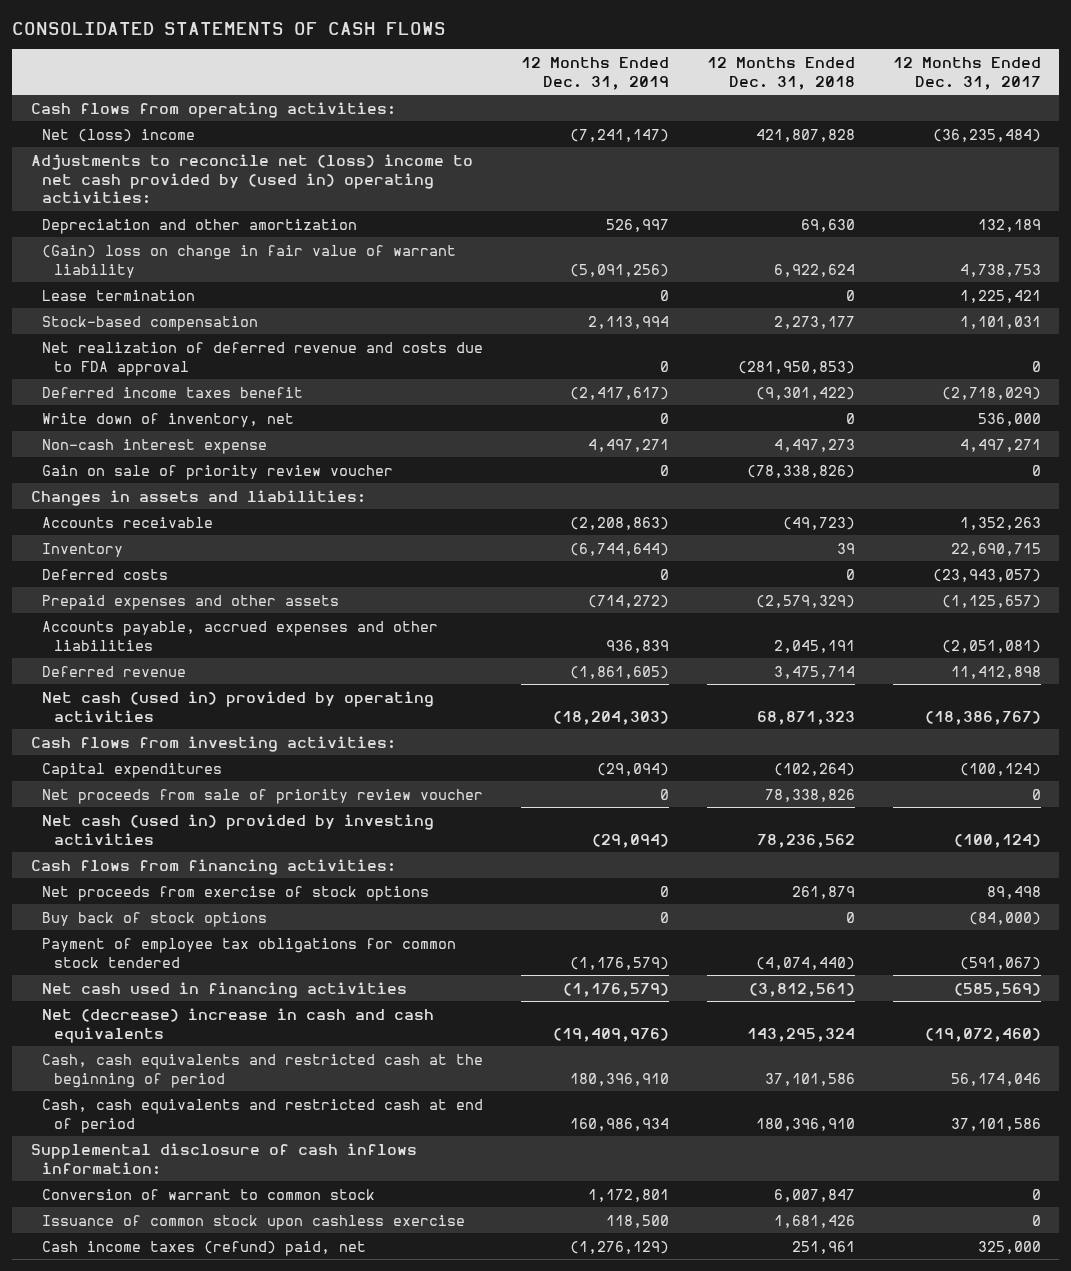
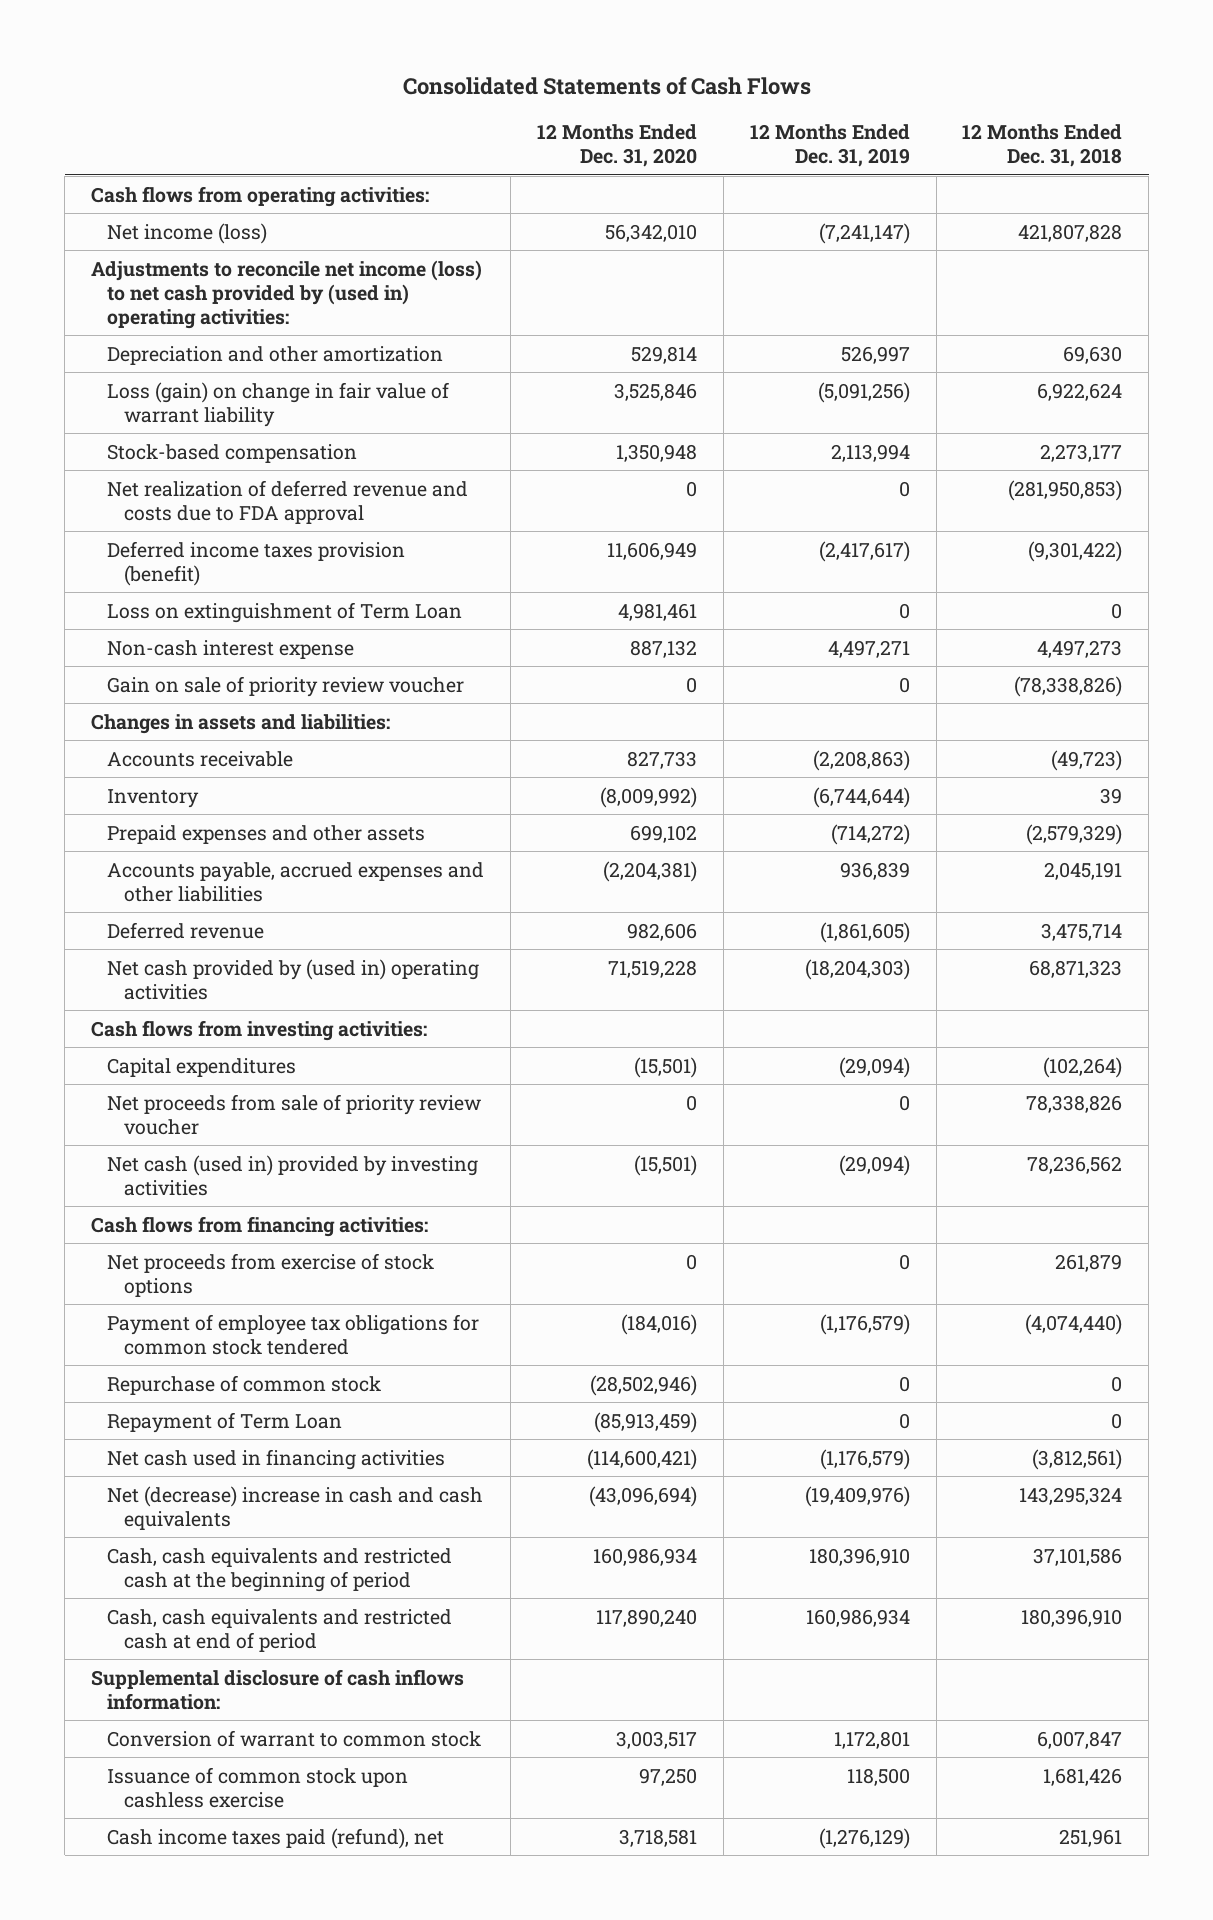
[11,21,446,35] CONSOLIDATED STATEMENTS OF CASH FLOWS -> [402,77,811,96] Consolidated Statements of Cash Flows
[892,56,1041,90] 12 Months Ended Dec. 31, 2017 -> none
none -> [537,124,698,168] 12 Months Ended Dec. 31, 2020
[42,128,196,142] Net (loss) income -> [107,222,268,244] Net income (loss)
[30,153,473,205] Adjustments to reconcile net (loss) income to net cash provided by (used in) operating activities: -> [90,259,482,329] Adjustments to reconcile net income (loss) to net cash provided by (used in) operating activities:
[42,289,196,301] Lease termination -> none
[42,244,457,278] (Gain) loss on change in fair value of warrant liability -> [107,381,450,427] Loss (gain) on change in fair value of warrant liability
[42,412,295,427] Write down of inventory, net -> none
[42,386,304,398] Deferred income taxes benefit -> [107,540,406,586] Deferred income taxes provision (benefit)
none -> [107,601,463,623] Loss on extinguishment of Term Loan
[42,568,169,580] Deferred costs -> none
[42,690,435,722] Net cash (used in) provided by operating activities -> [107,958,480,1000] Net cash provided by (used in) operating activities
[42,911,268,927] Buy back of stock options -> none
none -> [107,1374,382,1395] Repurchase of common stock
none -> [107,1411,343,1433] Repayment of Term Loan
[42,1240,367,1256] Cash income taxes (refund) paid, net -> [107,1827,445,1849] Cash income taxes paid (refund), net

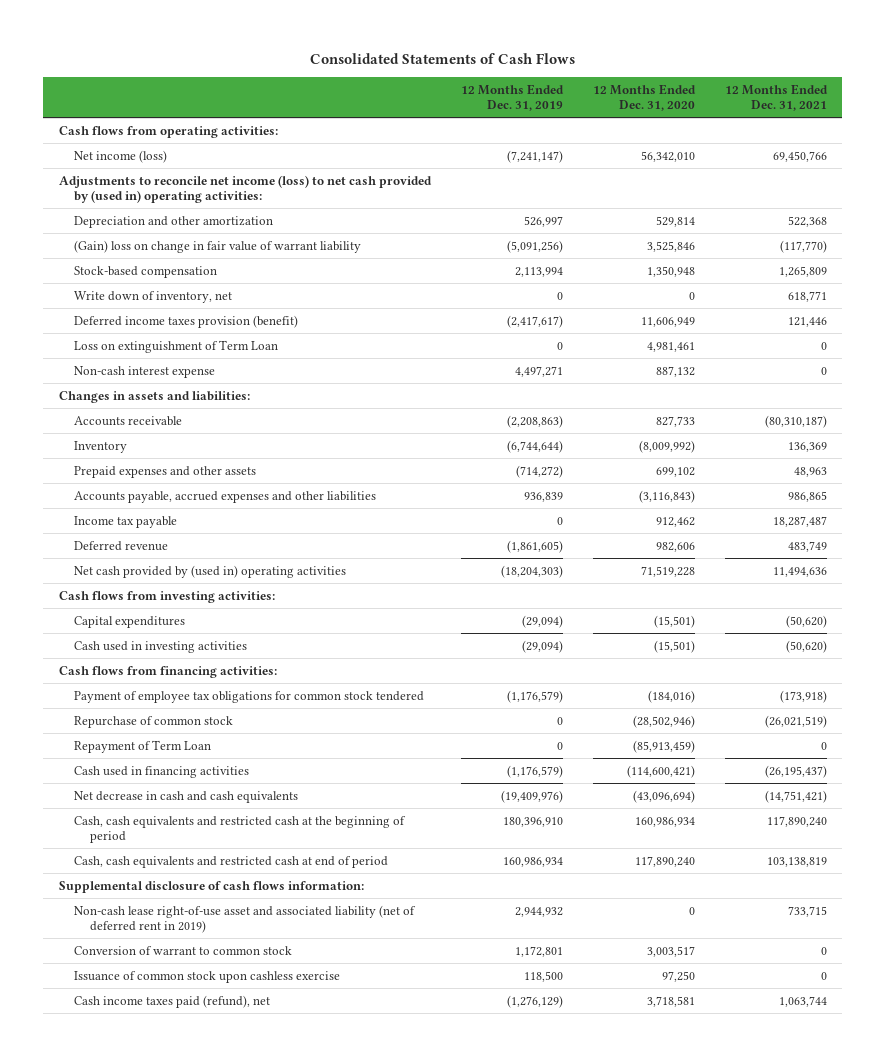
[962,124,1123,168] 12 Months Ended Dec. 31, 2018 -> none
none -> [725,83,829,111] 12 Months Ended Dec. 31, 2021
[107,381,450,427] Loss (gain) on change in fair value of warrant liability -> [74,239,362,253] (Gain) loss on change in fair value of warrant liability
[107,479,469,524] Net realization of deferred revenue and costs due to FDA approval -> none
none -> [74,290,233,303] Write down of inventory, net
[107,675,465,697] Gain on sale of priority review voucher -> none
[603,860,698,882] (2,204,381) -> [639,489,696,503] (3,116,843)
none -> [74,515,178,528] Income tax payable
[107,1093,482,1135] Net proceeds from sale of priority review voucher -> none
[107,1154,479,1196] Net cash (used in) provided by investing activities -> [74,640,248,653] Cash used in investing activities
[107,1252,435,1297] Net proceeds from exercise of stock options -> none
[107,1448,446,1470] Net cash used in financing activities -> [74,765,250,778] Cash used in financing activities
[107,1485,484,1530] Net (decrease) increase in cash and cash equivalents -> [74,790,299,803] Net decrease in cash and cash equivalents
[90,1668,464,1710] Supplemental disclosure of cash inflows information: -> [58,880,364,893] Supplemental disclosure of cash flows information:
none -> [74,904,417,933] Non-cash lease right-of-use asset and associated liability (net of deferred rent in 2019)

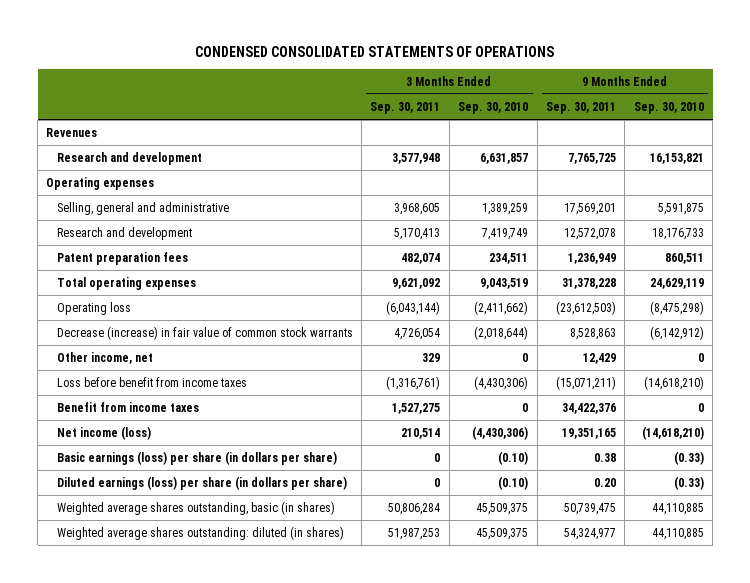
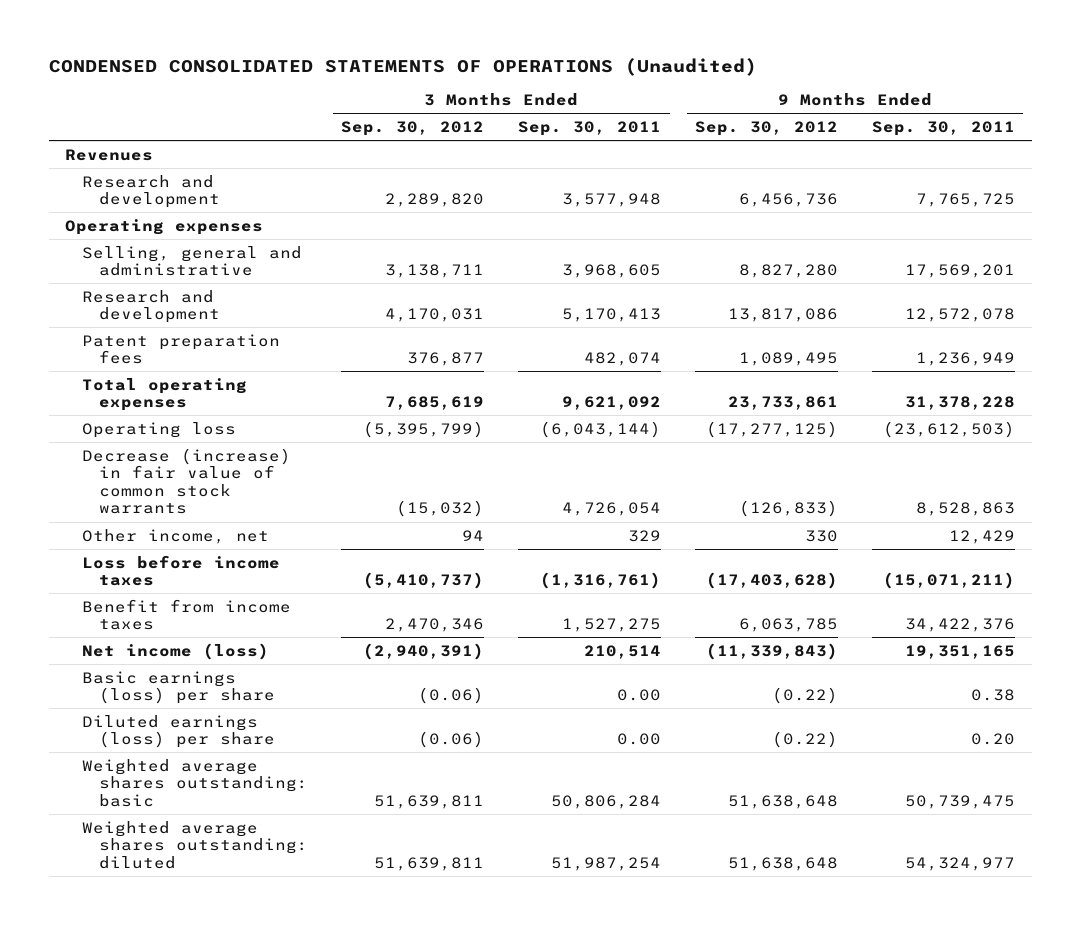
[195,45,555,57] CONDENSED CONSOLIDATED STATEMENTS OF OPERATIONS -> [48,57,757,76] CONDENSED CONSOLIDATED STATEMENTS OF OPERATIONS (Unaudited)
[458,101,529,114] Sep. 30, 2010 -> none
[633,101,704,114] Sep. 30, 2010 -> none
none -> [341,120,485,136] Sep. 30, 2012
none -> [695,120,839,136] Sep. 30, 2012
[56,376,247,387] Loss before benefit from income taxes -> [82,554,281,587] Loss before income taxes
[56,450,337,465] Basic earnings (loss) per share (in dollars per share) -> [82,670,275,705] Basic earnings (loss) per share
[434,452,441,462] 0 -> [617,689,662,702] 0.00
[56,475,347,490] Diluted earnings (loss) per share (in dollars per share) -> [82,714,275,749] Diluted earnings (loss) per share
[434,477,441,487] 0 -> [617,733,662,746] 0.00
[56,500,335,515] Weighted average shares outstanding, basic (in shares) -> [82,758,308,807] Weighted average shares outstanding: basic
[56,525,344,540] Weighted average shares outstanding: diluted (in shares) -> [82,820,308,869] Weighted average shares outstanding: diluted
[388,527,441,540] 51,987,253 -> [551,856,662,871] 51,987,254

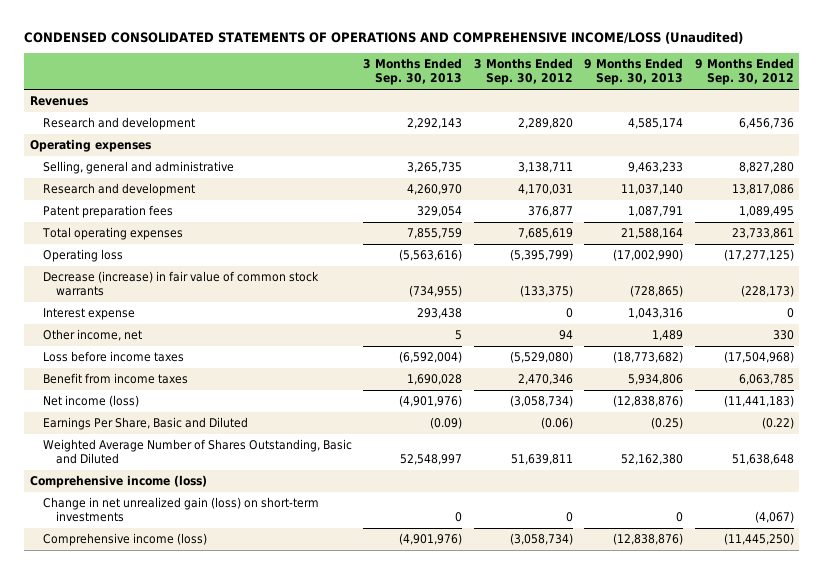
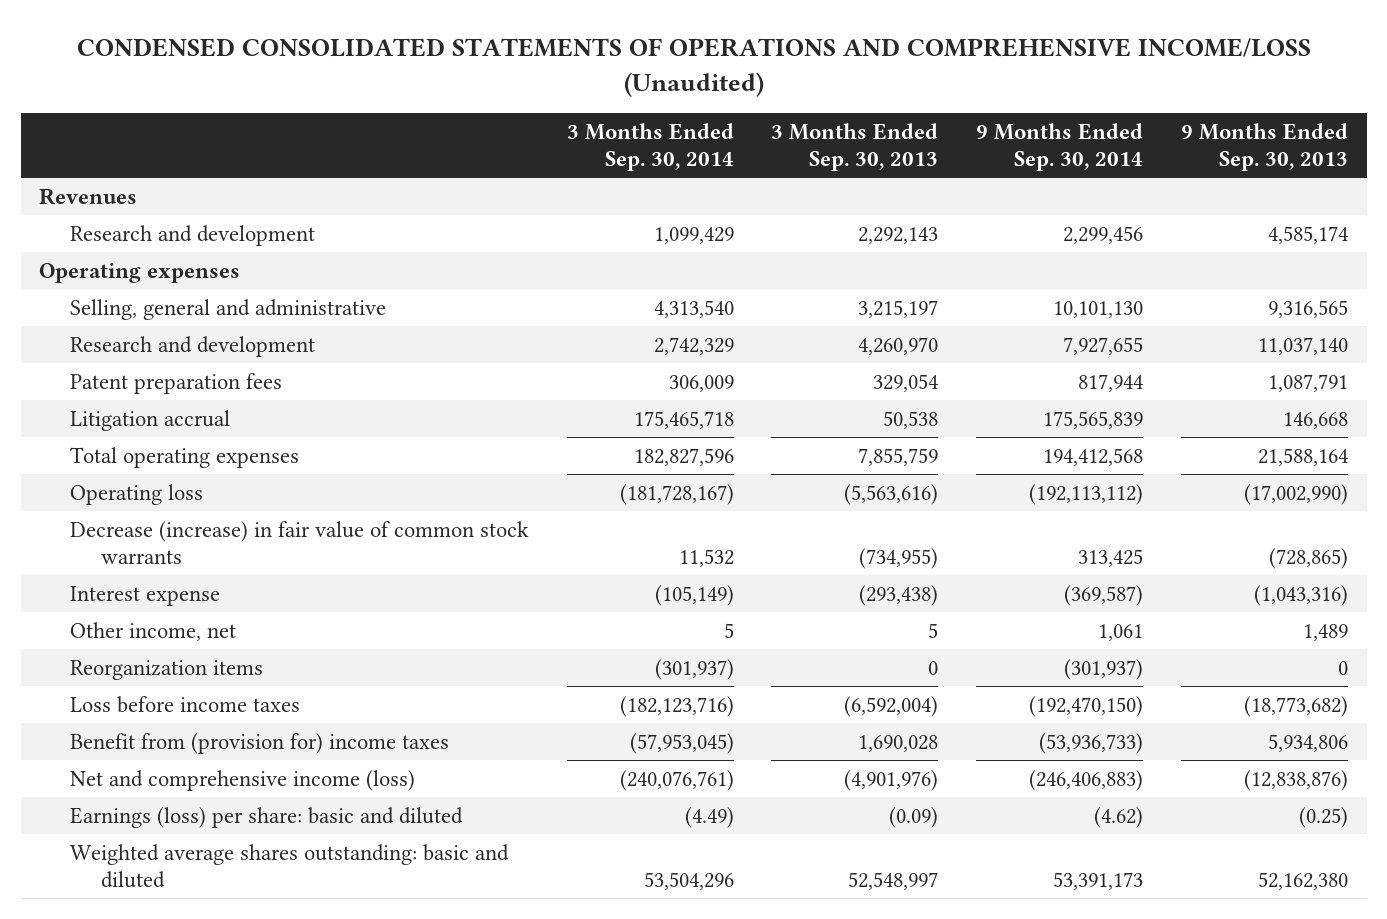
[473,58,573,86] 3 Months Ended Sep. 30, 2012 -> none
[694,58,794,86] 9 Months Ended Sep. 30, 2012 -> none
none -> [566,123,734,172] 3 Months Ended Sep. 30, 2014
none -> [975,123,1143,172] 9 Months Ended Sep. 30, 2014
[407,162,463,174] 3,265,735 -> [858,299,939,318] 3,215,197
[628,162,684,174] 9,463,233 -> [1267,299,1348,318] 9,316,565
none -> [69,409,230,431] Litigation accrual
[417,308,463,320] 293,438 -> [859,584,939,606] (293,438)
[628,308,684,320] 1,043,316 -> [1253,584,1348,606] (1,043,316)
none -> [69,659,263,680] Reorganization items
[29,475,207,489] Comprehensive income (loss) -> none
[42,497,319,523] Change in net unrealized gain (loss) on short-term investments -> none
[42,533,207,547] Comprehensive income (loss) -> none
[42,373,188,385] Benefit from income taxes -> [69,732,449,754] Benefit from (provision for) income taxes
[42,395,139,408] Net income (loss) -> [69,769,415,791] Net and comprehensive income (loss)
[42,417,248,431] Earnings Per Share, Basic and Diluted -> [69,806,463,828] Earnings (loss) per share: basic and diluted
[42,439,352,465] Weighted Average Number of Shares Outstanding, Basic and Diluted -> [69,843,509,888] Weighted average shares outstanding: basic and diluted

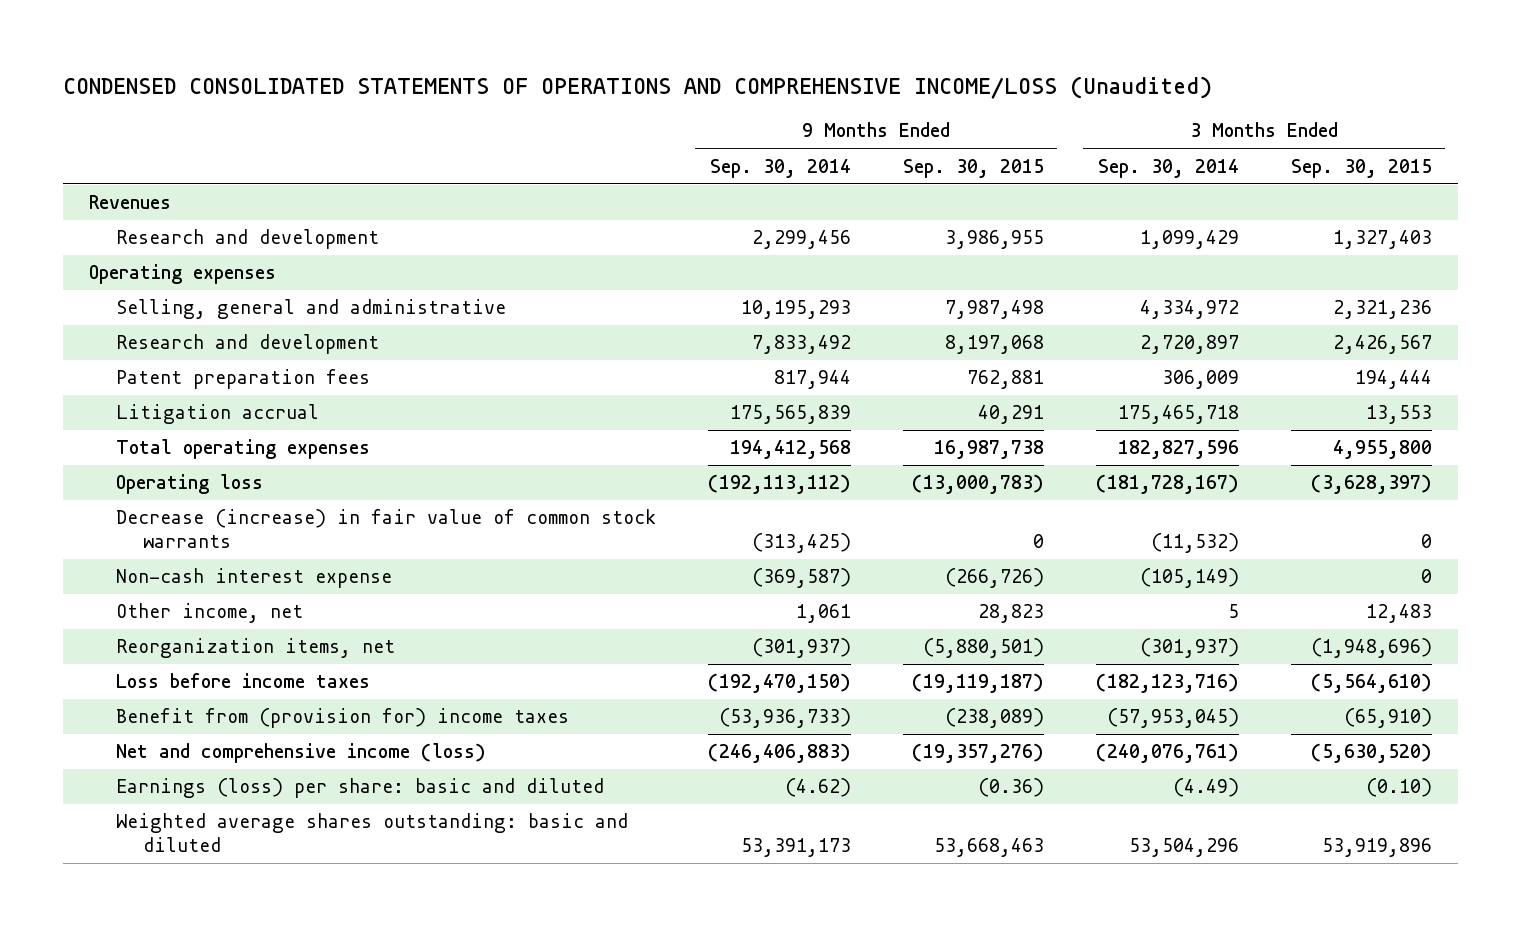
[771,123,939,172] 3 Months Ended Sep. 30, 2013 -> none
[1180,123,1348,172] 9 Months Ended Sep. 30, 2013 -> none
none -> [903,158,1045,178] Sep. 30, 2015
none -> [1291,158,1433,178] Sep. 30, 2015
[653,299,734,318] 4,313,540 -> [1140,300,1240,320] 4,334,972
[1052,300,1143,318] 10,101,130 -> [741,300,852,320] 10,195,293
[653,336,734,355] 2,742,329 -> [1140,335,1240,355] 2,720,897
[1062,336,1143,355] 7,927,655 -> [752,335,852,355] 7,833,492
[678,548,734,567] 11,532 -> [1151,532,1240,553] (11,532)
[1077,548,1143,567] 313,425 -> [752,532,852,553] (313,425)
[69,585,220,606] Interest expense -> [116,568,393,589] Non-cash interest expense
[69,659,263,680] Reorganization items -> [116,638,396,659] Reorganization items, net

